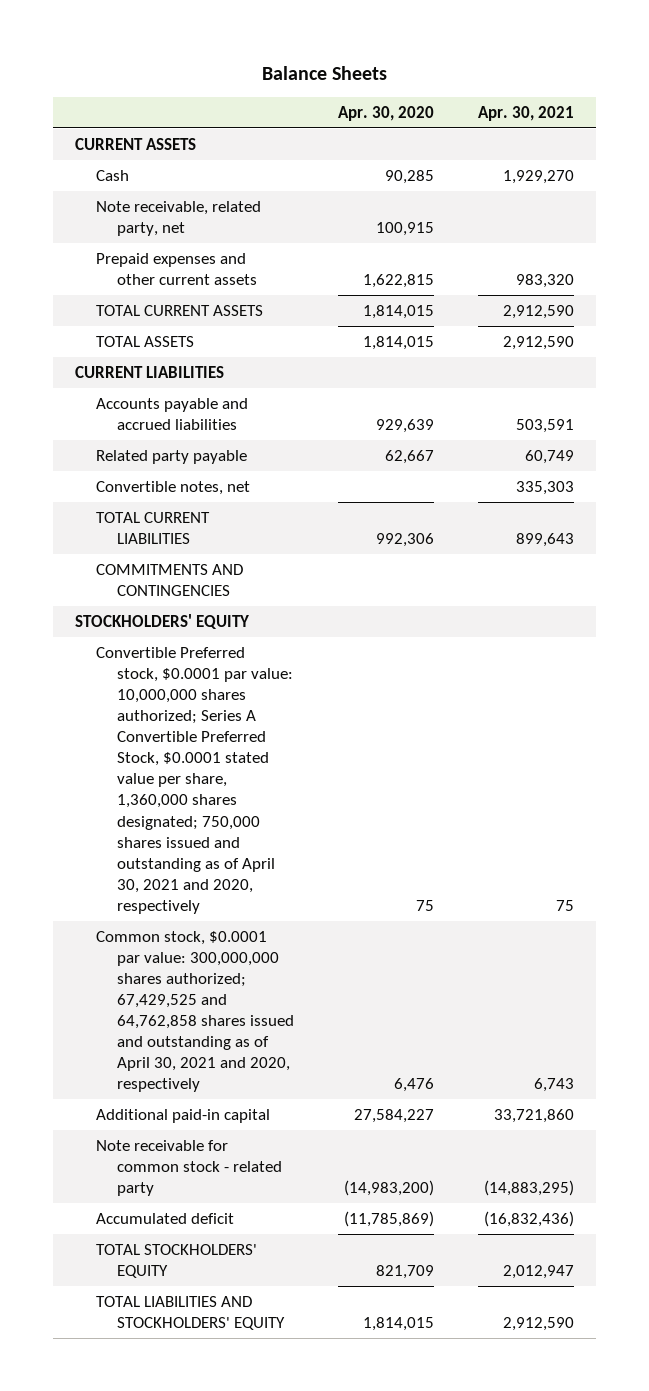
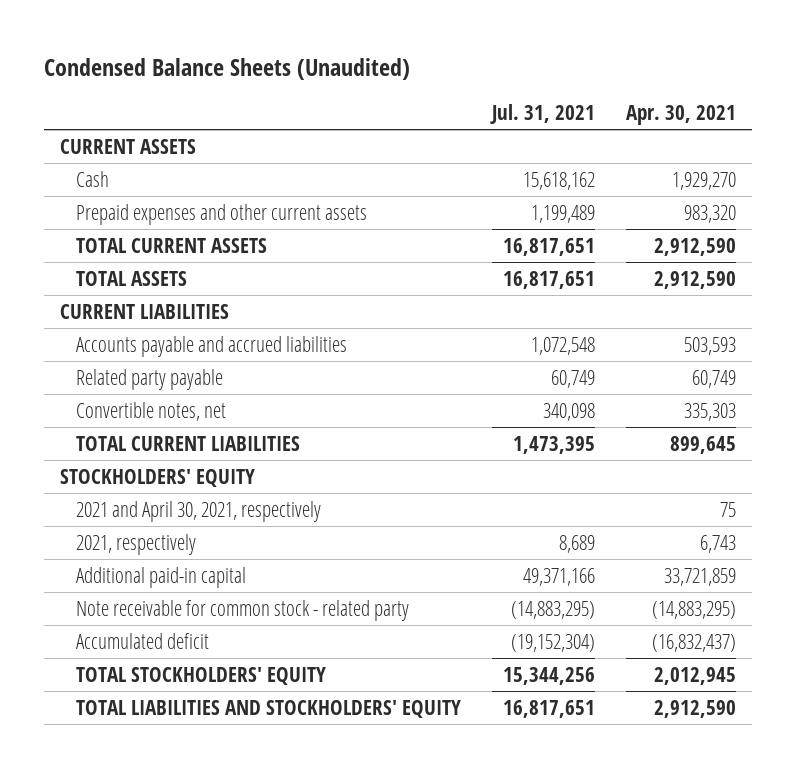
[261,65,387,80] Balance Sheets -> [44,57,411,80] Condensed Balance Sheets (Unaudited)
[338,105,435,121] Apr. 30, 2020 -> none
none -> [489,104,595,125] Jul. 31, 2021
[96,200,262,237] Note receivable, related party, net -> none
[515,419,574,434] 503,591 -> [684,336,737,355] 503,593
[96,563,244,597] COMMITMENTS AND CONTINGENCIES -> none
[515,533,574,548] 899,643 -> [670,435,737,454] 899,645
[96,646,294,914] Convertible Preferred stock, $0.0001 par value: 10,000,000 shares authorized; Series A Convertible Preferred Stock, $0.0001 stated value per share, 1,360,000 shares designated; 750,000 shares issued and outstanding as of April 30, 2021 and 2020, respectively -> [75,500,321,522] 2021 and April 30, 2021, respectively
[96,930,295,1093] Common stock, $0.0001 par value: 300,000,000 shares authorized; 67,429,525 and 64,762,858 shares issued and outstanding as of April 30, 2021 and 2020, respectively -> [75,533,196,555] 2021, respectively
[493,1108,574,1123] 33,721,860 -> [664,567,737,586] 33,721,859
[483,1210,574,1227] (16,832,436) -> [652,633,737,652] (16,832,437)
[502,1265,574,1280] 2,012,947 -> [654,666,737,685] 2,012,945

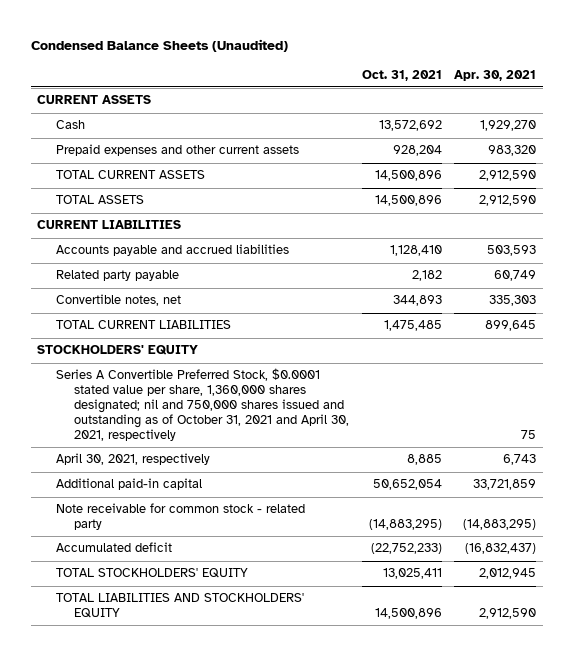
[489,104,595,125] Jul. 31, 2021 -> none
none -> [361,69,442,81] Oct. 31, 2021
[75,500,321,522] 2021 and April 30, 2021, respectively -> [55,368,349,442] Series A Convertible Preferred Stock, $0.0001 stated value per share, 1,360,000 shares designated; nil and 750,000 shares issued and outstanding as of October 31, 2021 and April 30, 2021, respectively
[75,533,196,555] 2021, respectively -> [55,453,210,466] April 30, 2021, respectively

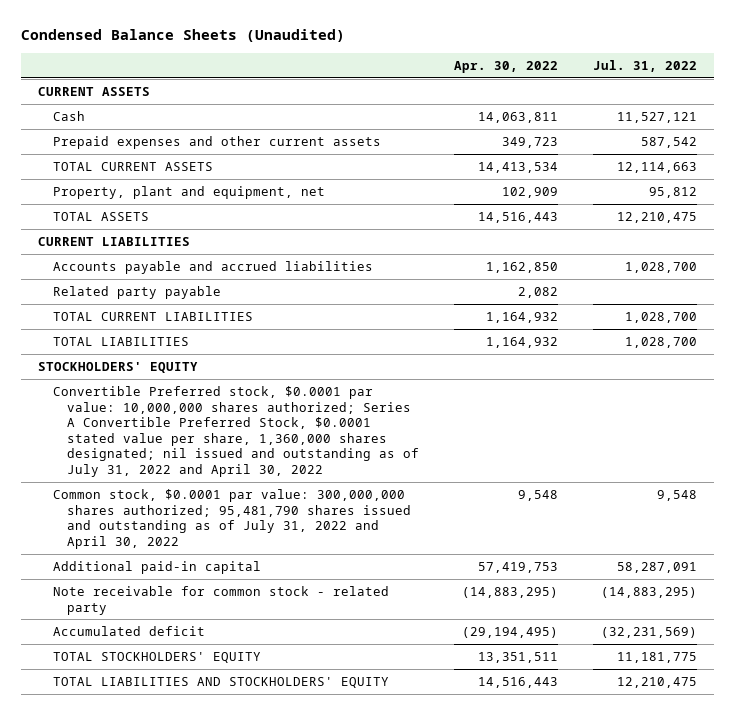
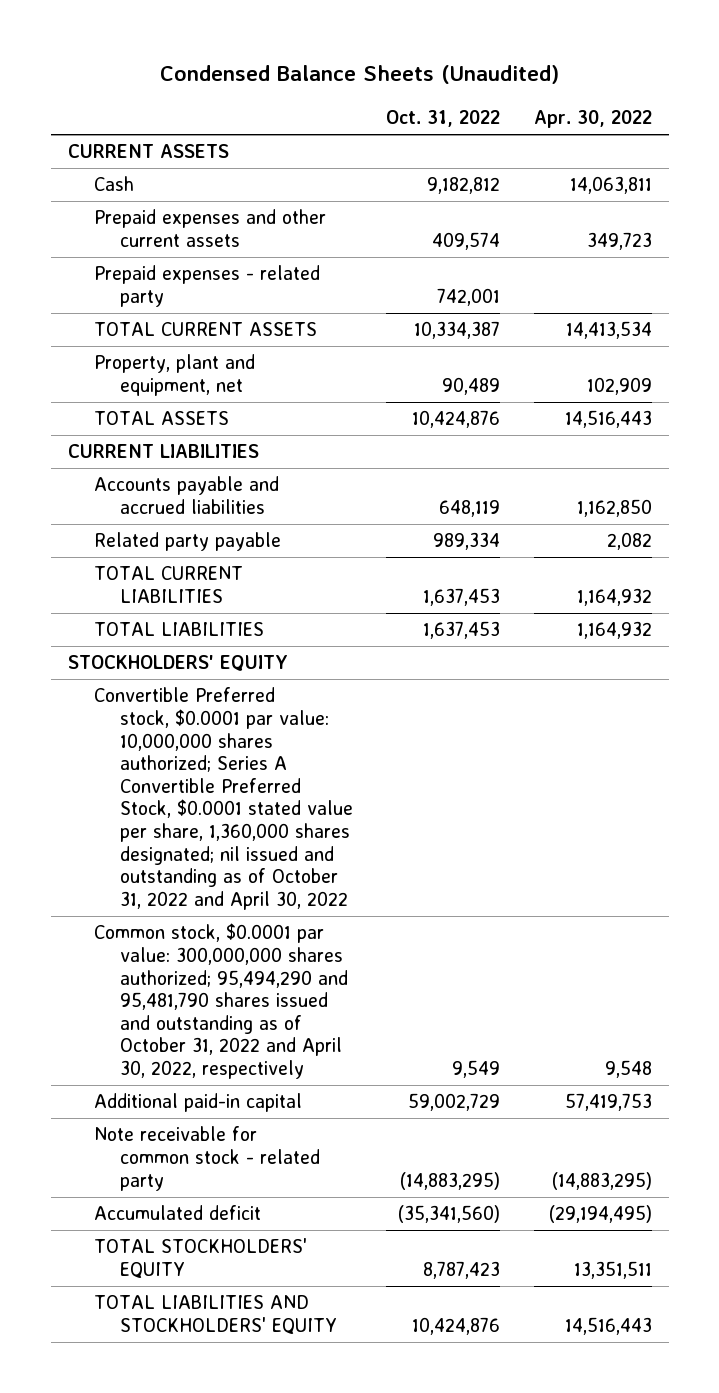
[592,59,697,72] Jul. 31, 2022 -> none
none -> [386,110,501,128] Oct. 31, 2022
none -> [93,265,320,307] Prepaid expenses - related party
[52,386,419,477] Convertible Preferred stock, $0.0001 par value: 10,000,000 shares authorized; Series A Convertible Preferred Stock, $0.0001 stated value per share, 1,360,000 shares designated; nil issued and outstanding as of July 31, 2022 and April 30, 2022 -> [93,687,353,910] Convertible Preferred stock, $0.0001 par value: 10,000,000 shares authorized; Series A Convertible Preferred Stock, $0.0001 stated value per share, 1,360,000 shares designated; nil issued and outstanding as of October 31, 2022 and April 30, 2022
[52,489,411,549] Common stock, $0.0001 par value: 300,000,000 shares authorized; 95,481,790 shares issued and outstanding as of July 31, 2022 and April 30, 2022 -> [93,923,348,1079] Common stock, $0.0001 par value: 300,000,000 shares authorized; 95,494,290 and 95,481,790 shares issued and outstanding as of October 31, 2022 and April 30, 2022, respectively

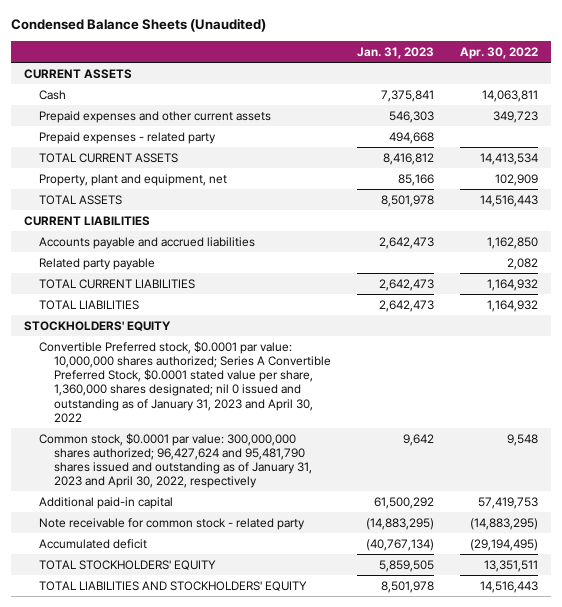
[386,110,501,128] Oct. 31, 2022 -> none
none -> [356,46,434,59] Jan. 31, 2023
[93,687,353,910] Convertible Preferred stock, $0.0001 par value: 10,000,000 shares authorized; Series A Convertible Preferred Stock, $0.0001 stated value per share, 1,360,000 shares designated; nil issued and outstanding as of October 31, 2022 and April 30, 2022 -> [38,340,331,423] Convertible Preferred stock, $0.0001 par value: 10,000,000 shares authorized; Series A Convertible Preferred Stock, $0.0001 stated value per share, 1,360,000 shares designated; nil 0 issued and outstanding as of January 31, 2023 and April 30, 2022
[93,923,348,1079] Common stock, $0.0001 par value: 300,000,000 shares authorized; 95,494,290 and 95,481,790 shares issued and outstanding as of October 31, 2022 and April 30, 2022, respectively -> [38,432,312,489] Common stock, $0.0001 par value: 300,000,000 shares authorized; 96,427,624 and 95,481,790 shares issued and outstanding as of January 31, 2023 and April 30, 2022, respectively

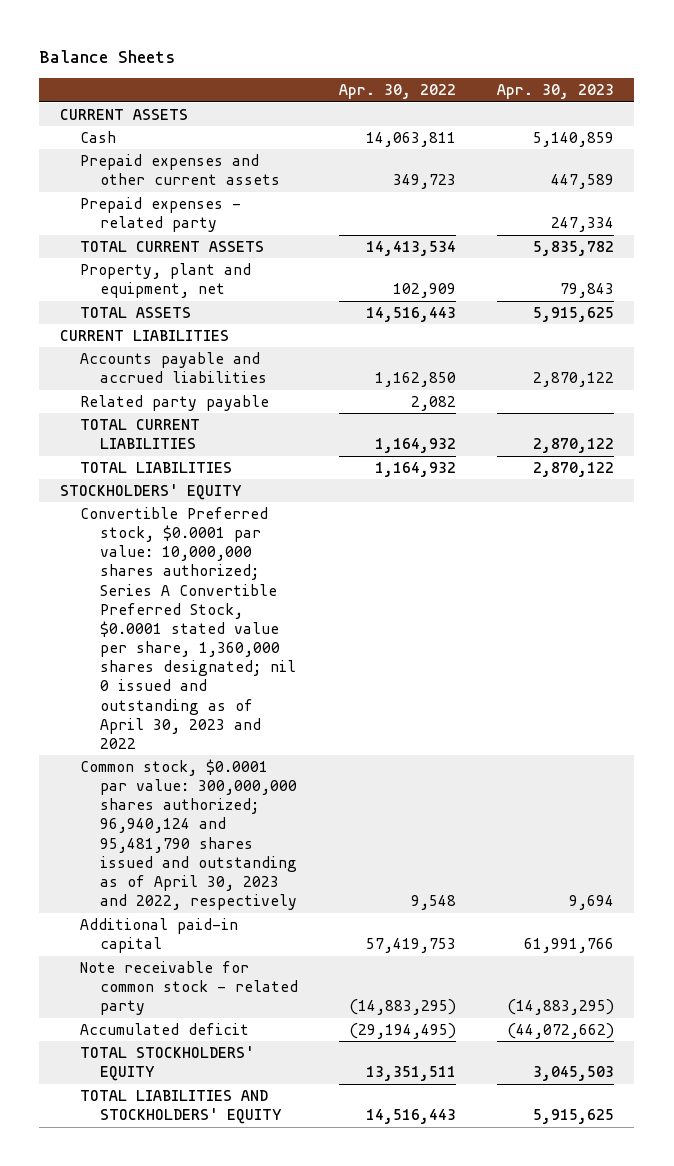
[10,18,266,33] Condensed Balance Sheets (Unaudited) -> [39,49,176,63] Balance Sheets
[356,46,434,59] Jan. 31, 2023 -> none
none -> [497,84,615,100] Apr. 30, 2023
[38,340,331,423] Convertible Preferred stock, $0.0001 par value: 10,000,000 shares authorized; Series A Convertible Preferred Stock, $0.0001 stated value per share, 1,360,000 shares designated; nil 0 issued and outstanding as of January 31, 2023 and April 30, 2022 -> [79,506,297,749] Convertible Preferred stock, $0.0001 par value: 10,000,000 shares authorized; Series A Convertible Preferred Stock, $0.0001 stated value per share, 1,360,000 shares designated; nil 0 issued and outstanding as of April 30, 2023 and 2022
[38,432,312,489] Common stock, $0.0001 par value: 300,000,000 shares authorized; 96,427,624 and 95,481,790 shares issued and outstanding as of January 31, 2023 and April 30, 2022, respectively -> [79,758,298,911] Common stock, $0.0001 par value: 300,000,000 shares authorized; 96,940,124 and 95,481,790 shares issued and outstanding as of April 30, 2023 and 2022, respectively

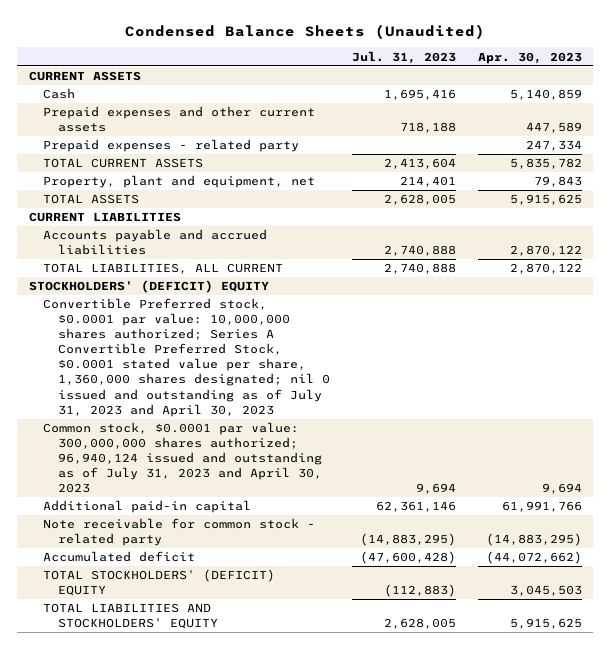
[39,49,176,63] Balance Sheets -> [125,23,486,39] Condensed Balance Sheets (Unaudited)
[339,84,457,100] Apr. 30, 2022 -> none
none -> [352,50,457,64] Jul. 31, 2023
[79,394,269,411] Related party payable -> none
[79,418,200,450] TOTAL CURRENT LIABILITIES -> none
[79,461,232,473] TOTAL LIABILITIES -> [43,263,284,275] TOTAL LIABILITIES, ALL CURRENT
[59,483,242,500] STOCKHOLDERS' EQUITY -> [28,280,269,294] STOCKHOLDERS' (DEFICIT) EQUITY
[79,506,297,749] Convertible Preferred stock, $0.0001 par value: 10,000,000 shares authorized; Series A Convertible Preferred Stock, $0.0001 stated value per share, 1,360,000 shares designated; nil 0 issued and outstanding as of April 30, 2023 and 2022 -> [43,298,330,417] Convertible Preferred stock, $0.0001 par value: 10,000,000 shares authorized; Series A Convertible Preferred Stock, $0.0001 stated value per share, 1,360,000 shares designated; nil 0 issued and outstanding as of July 31, 2023 and April 30, 2023
[79,758,298,911] Common stock, $0.0001 par value: 300,000,000 shares authorized; 96,940,124 and 95,481,790 shares issued and outstanding as of April 30, 2023 and 2022, respectively -> [43,422,322,494] Common stock, $0.0001 par value: 300,000,000 shares authorized; 96,940,124 issued and outstanding as of July 31, 2023 and April 30, 2023
[79,1045,254,1082] TOTAL STOCKHOLDERS' EQUITY -> [43,569,276,597] TOTAL STOCKHOLDERS' (DEFICIT) EQUITY

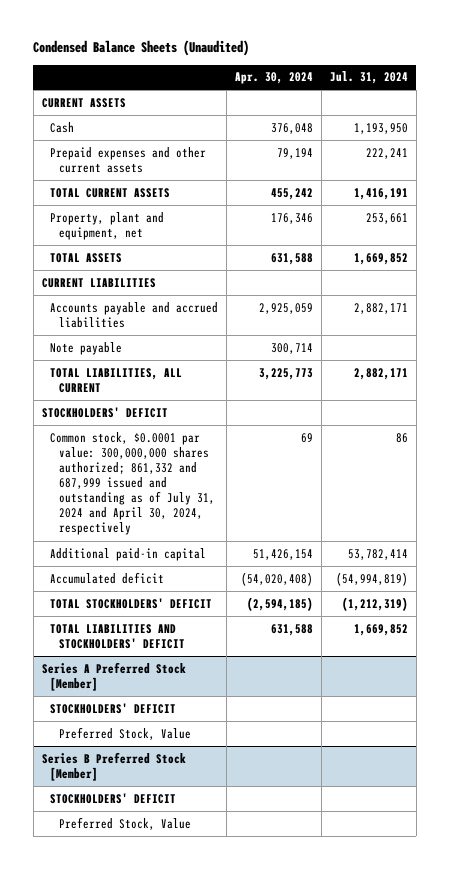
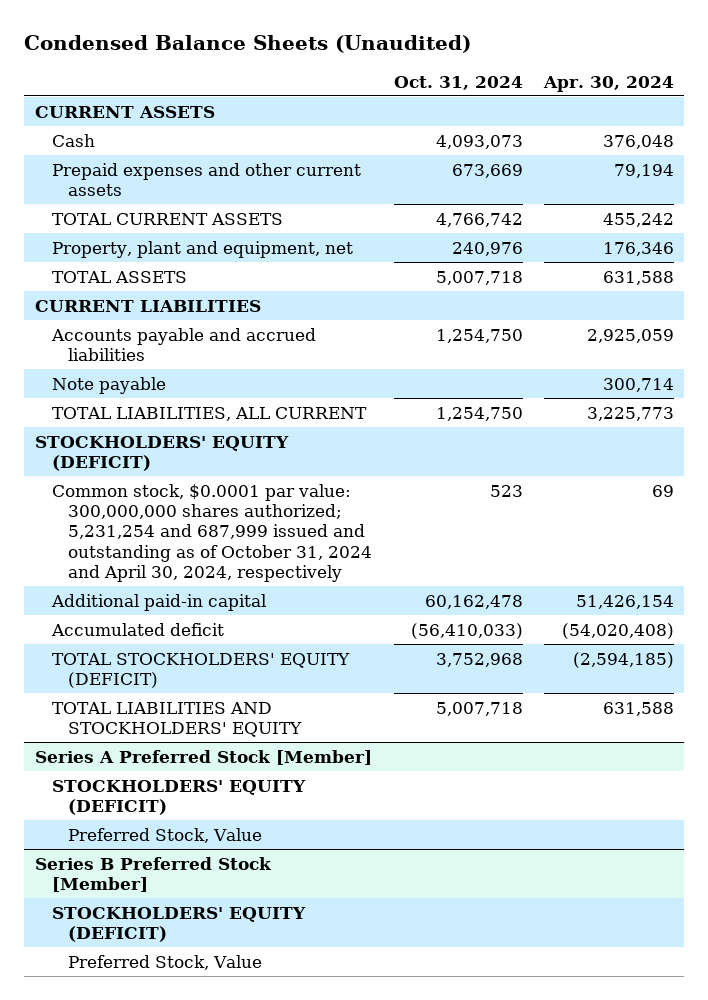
[329,71,408,85] Jul. 31, 2024 -> none
none -> [393,75,523,90] Oct. 31, 2024
[41,406,168,418] STOCKHOLDERS' DEFICIT -> [34,435,289,471] STOCKHOLDERS' EQUITY (DEFICIT)
[50,431,216,536] Common stock, $0.0001 par value: 300,000,000 shares authorized; 861,332 and 687,999 issued and outstanding as of July 31, 2024 and April 30, 2024, respectively -> [51,483,373,582] Common stock, $0.0001 par value: 300,000,000 shares authorized; 5,231,254 and 687,999 issued and outstanding as of October 31, 2024 and April 30, 2024, respectively
[50,597,213,609] TOTAL STOCKHOLDERS' DEFICIT -> [51,652,350,688] TOTAL STOCKHOLDERS' EQUITY (DEFICIT)
[50,623,186,649] TOTAL LIABILITIES AND STOCKHOLDERS' DEFICIT -> [51,701,303,737] TOTAL LIABILITIES AND STOCKHOLDERS' EQUITY
[50,702,177,714] STOCKHOLDERS' DEFICIT -> [51,779,306,815] STOCKHOLDERS' EQUITY (DEFICIT)
[50,792,177,804] STOCKHOLDERS' DEFICIT -> [51,906,306,942] STOCKHOLDERS' EQUITY (DEFICIT)

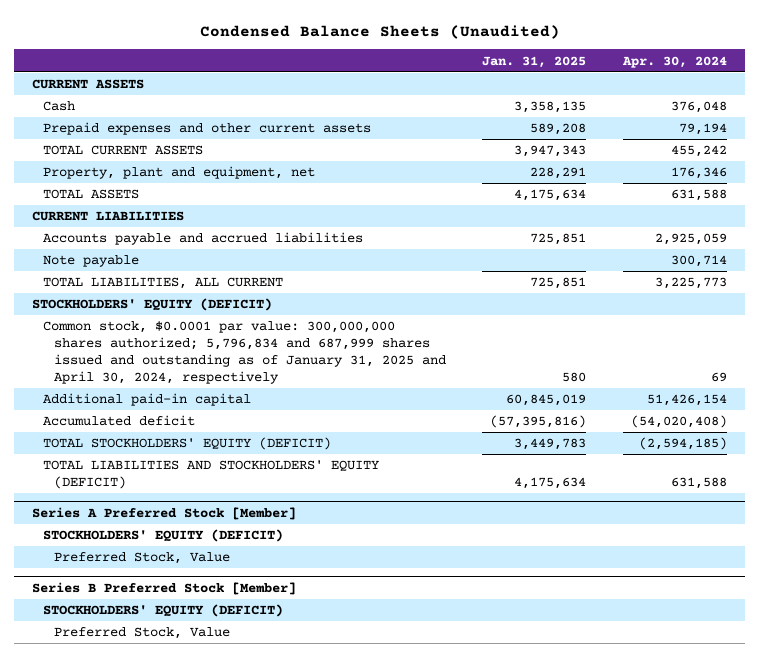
[393,75,523,90] Oct. 31, 2024 -> none
none -> [482,55,587,68] Jan. 31, 2025
[51,483,373,582] Common stock, $0.0001 par value: 300,000,000 shares authorized; 5,231,254 and 687,999 issued and outstanding as of October 31, 2024 and April 30, 2024, respectively -> [42,321,446,385] Common stock, $0.0001 par value: 300,000,000 shares authorized; 5,796,834 and 687,999 shares issued and outstanding as of January 31, 2025 and April 30, 2024, respectively
[51,701,303,737] TOTAL LIABILITIES AND STOCKHOLDERS' EQUITY -> [42,460,379,490] TOTAL LIABILITIES AND STOCKHOLDERS' EQUITY (DEFICIT)

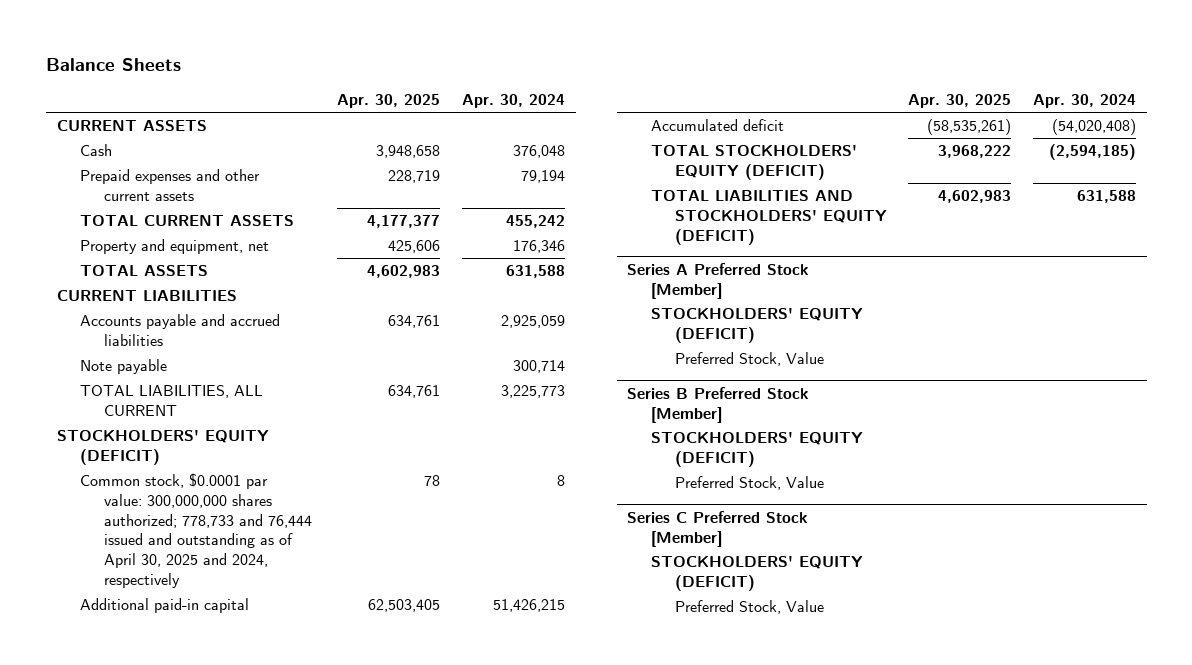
[199,24,560,39] Condensed Balance Sheets (Unaudited) -> [45,58,181,72] Balance Sheets
[482,55,587,68] Jan. 31, 2025 -> none
none -> [337,94,441,109] Apr. 30, 2025
[42,166,315,180] Property, plant and equipment, net -> [80,239,270,255] Property and equipment, net
[42,321,446,385] Common stock, $0.0001 par value: 300,000,000 shares authorized; 5,796,834 and 687,999 shares issued and outstanding as of January 31, 2025 and April 30, 2024, respectively -> [80,473,312,588] Common stock, $0.0001 par value: 300,000,000 shares authorized; 778,733 and 76,444 issued and outstanding as of April 30, 2025 and 2024, respectively
[711,372,728,383] 69 -> [557,475,566,487] 8
[647,394,728,407] 51,426,154 -> [493,599,566,613] 51,426,215
none -> [627,510,808,547] Series C Preferred Stock [Member]
none -> [650,556,863,591] STOCKHOLDERS' EQUITY (DEFICIT)
none -> [674,600,824,615] Preferred Stock, Value

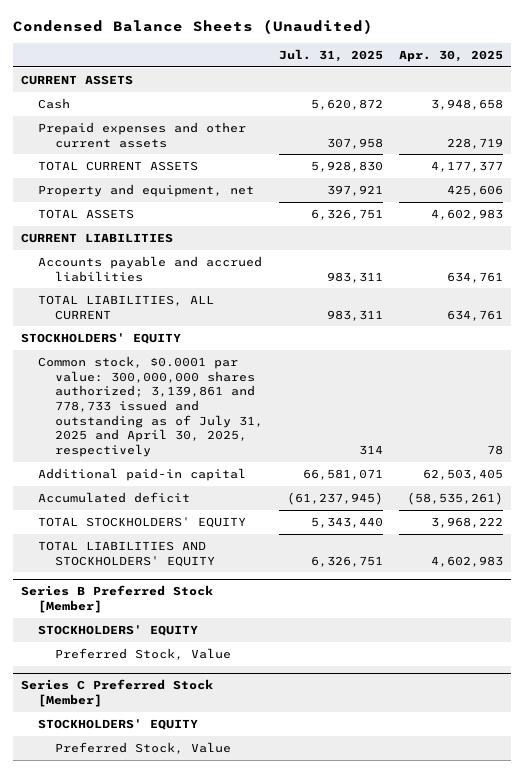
[45,58,181,72] Balance Sheets -> [13,19,374,35] Condensed Balance Sheets (Unaudited)
[462,94,566,109] Apr. 30, 2024 -> none
none -> [279,49,384,63] Jul. 31, 2025
[80,359,168,375] Note payable -> none
[56,430,269,465] STOCKHOLDERS' EQUITY (DEFICIT) -> [21,332,182,344] STOCKHOLDERS' EQUITY
[80,473,312,588] Common stock, $0.0001 par value: 300,000,000 shares authorized; 778,733 and 76,444 issued and outstanding as of April 30, 2025 and 2024, respectively -> [38,355,264,457] Common stock, $0.0001 par value: 300,000,000 shares authorized; 3,139,861 and 778,733 issued and outstanding as of July 31, 2025 and April 30, 2025, respectively
[627,262,809,299] Series A Preferred Stock [Member] -> none
[650,308,863,343] STOCKHOLDERS' EQUITY (DEFICIT) -> none
[674,352,824,367] Preferred Stock, Value -> none
[650,145,857,180] TOTAL STOCKHOLDERS' EQUITY (DEFICIT) -> [38,516,247,528] TOTAL STOCKHOLDERS' EQUITY
[650,190,887,245] TOTAL LIABILITIES AND STOCKHOLDERS' EQUITY (DEFICIT) -> [38,540,216,567] TOTAL LIABILITIES AND STOCKHOLDERS' EQUITY
[650,432,863,467] STOCKHOLDERS' EQUITY (DEFICIT) -> [38,624,199,636] STOCKHOLDERS' EQUITY
[650,556,863,591] STOCKHOLDERS' EQUITY (DEFICIT) -> [38,718,199,730] STOCKHOLDERS' EQUITY

